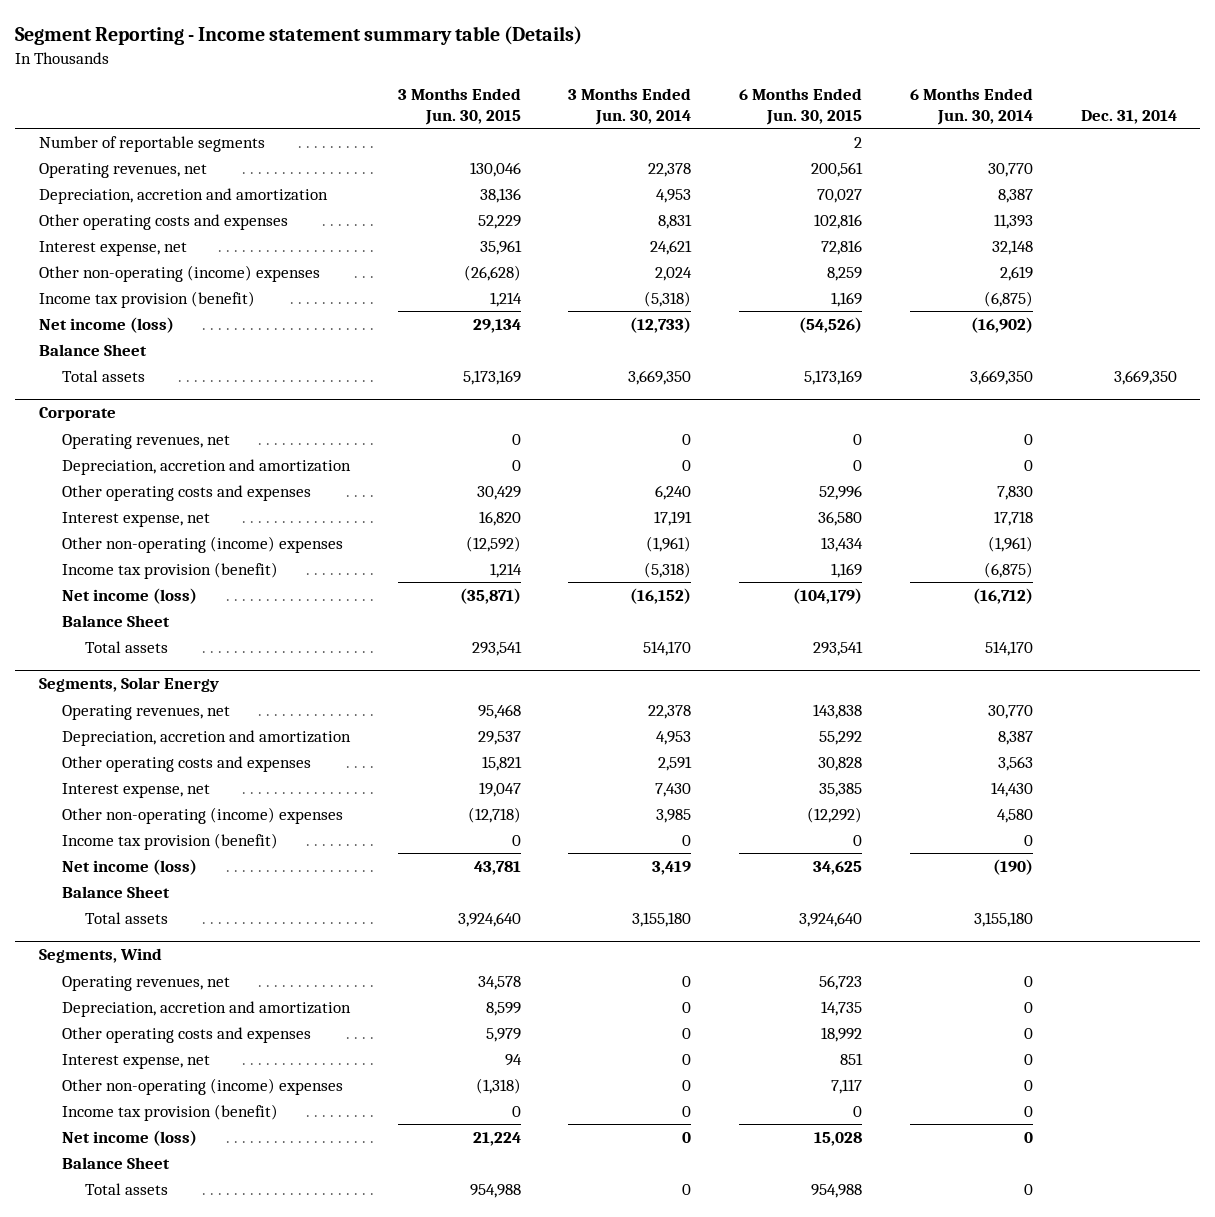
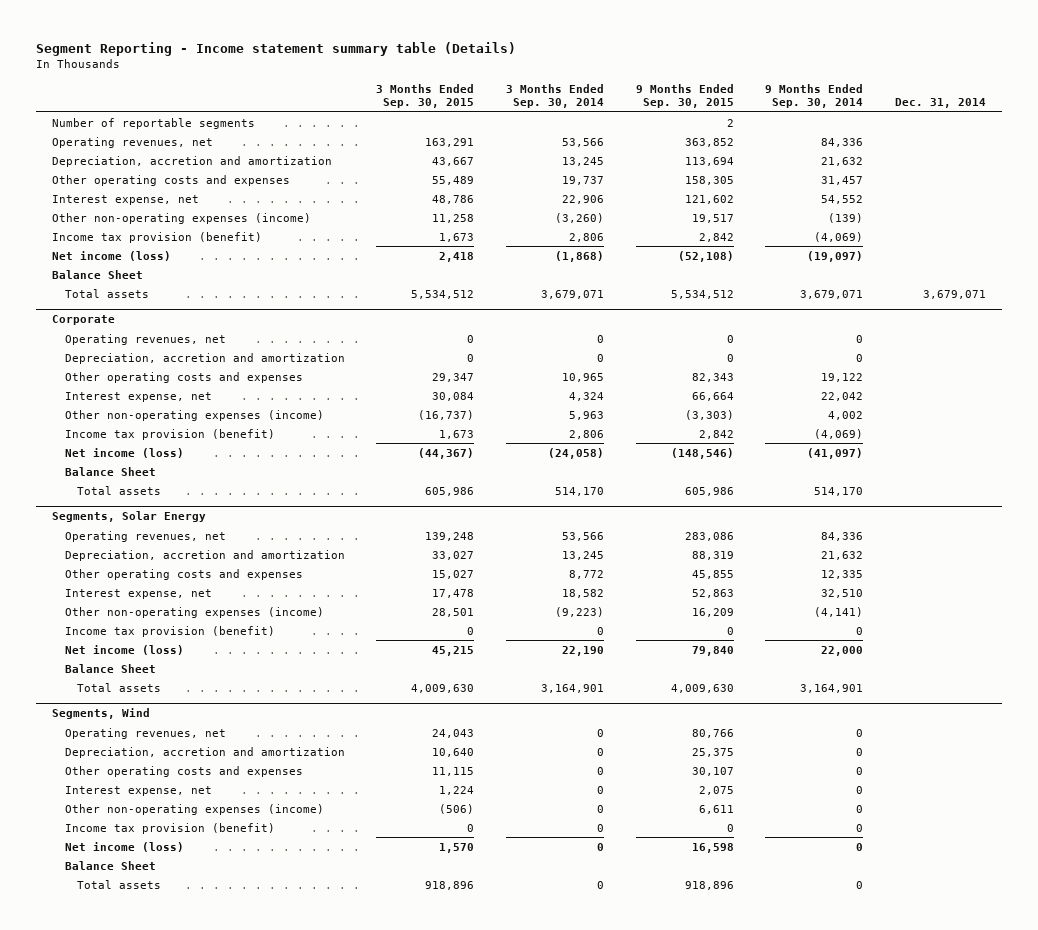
[397,87,521,126] 3 Months Ended Jun. 30, 2015 -> none
[568,87,692,126] 3 Months Ended Jun. 30, 2014 -> none
[739,87,863,126] 6 Months Ended Jun. 30, 2015 -> none
[909,87,1033,126] 6 Months Ended Jun. 30, 2014 -> none
none -> [376,83,475,109] 3 Months Ended Sep. 30, 2015
none -> [505,83,604,109] 3 Months Ended Sep. 30, 2014
none -> [635,83,734,109] 9 Months Ended Sep. 30, 2015
none -> [765,83,864,109] 9 Months Ended Sep. 30, 2014
[38,264,320,282] Other non-operating (income) expenses -> [51,212,311,224] Other non-operating expenses (income)
[1113,369,1177,385] 3,669,350 -> [923,289,987,299] 3,679,071
[61,535,343,553] Other non-operating (income) expenses -> [64,409,324,421] Other non-operating expenses (income)
[61,806,343,824] Other non-operating (income) expenses -> [64,606,324,618] Other non-operating expenses (income)
[61,1077,343,1095] Other non-operating (income) expenses -> [64,803,324,815] Other non-operating expenses (income)

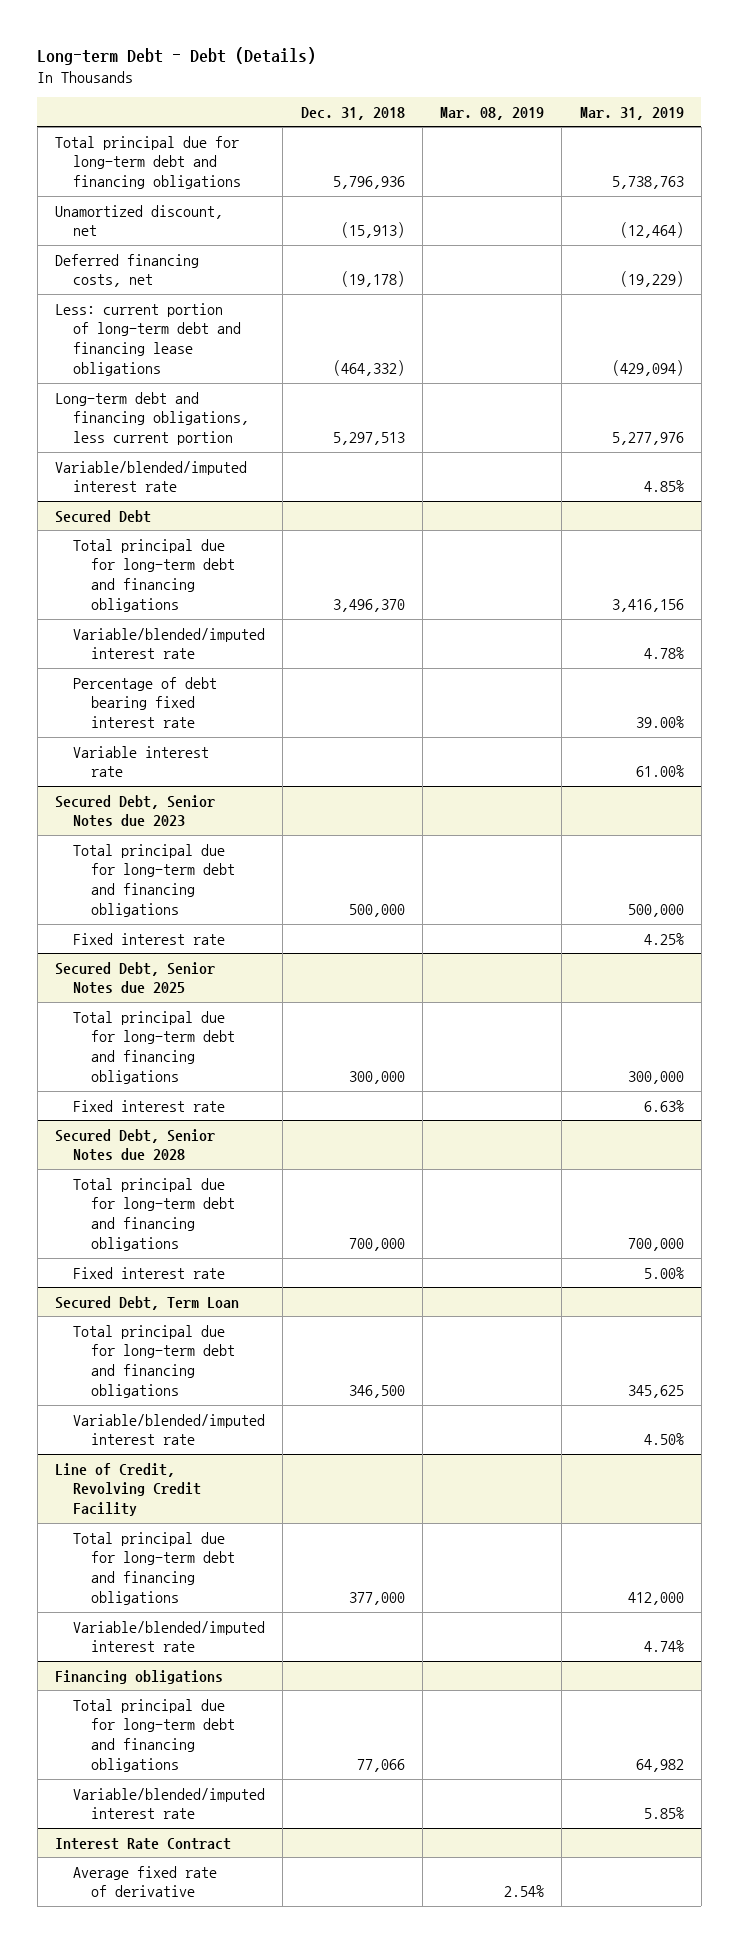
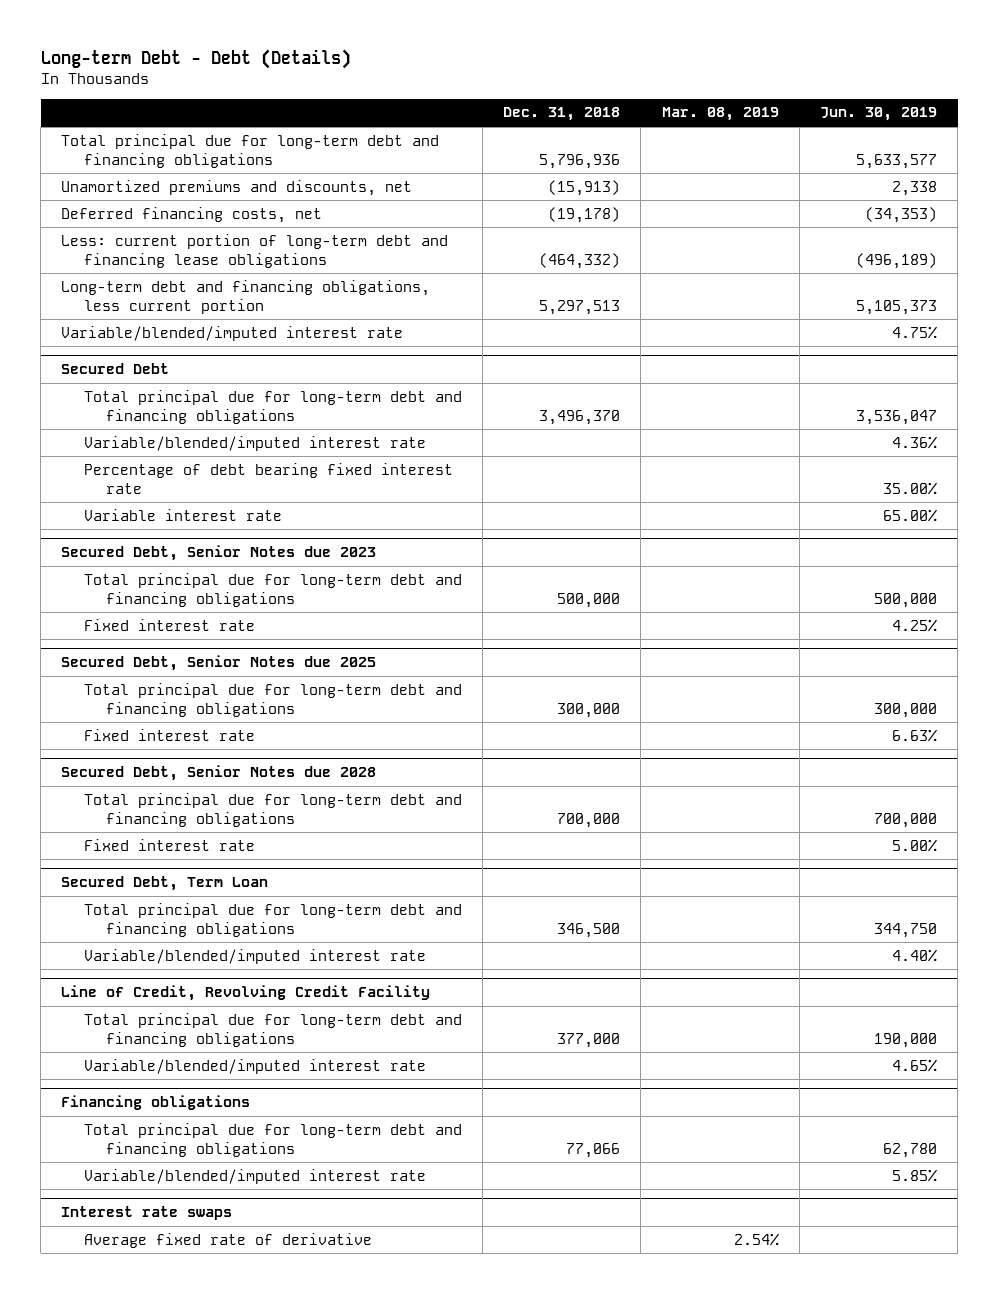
[579,106,684,120] Mar. 31, 2019 -> none
none -> [820,107,938,122] Jun. 30, 2019
[55,204,224,237] Unamortized discount, net -> [61,179,413,196] Unamortized premiums and discounts, net
[55,1837,232,1850] Interest Rate Contract -> [61,1206,233,1221] Interest rate swaps

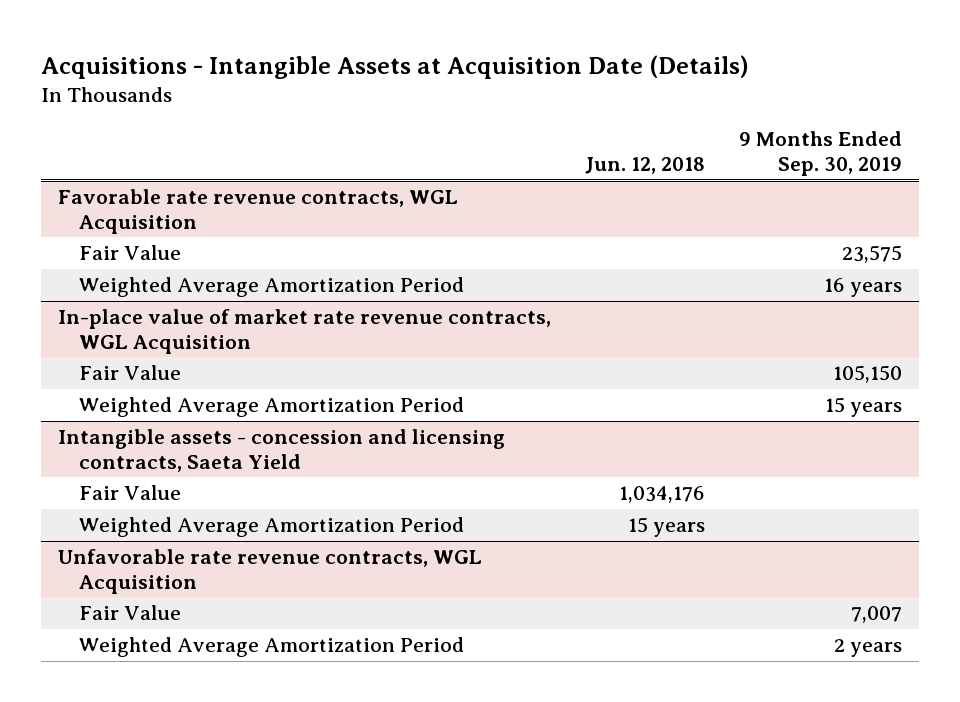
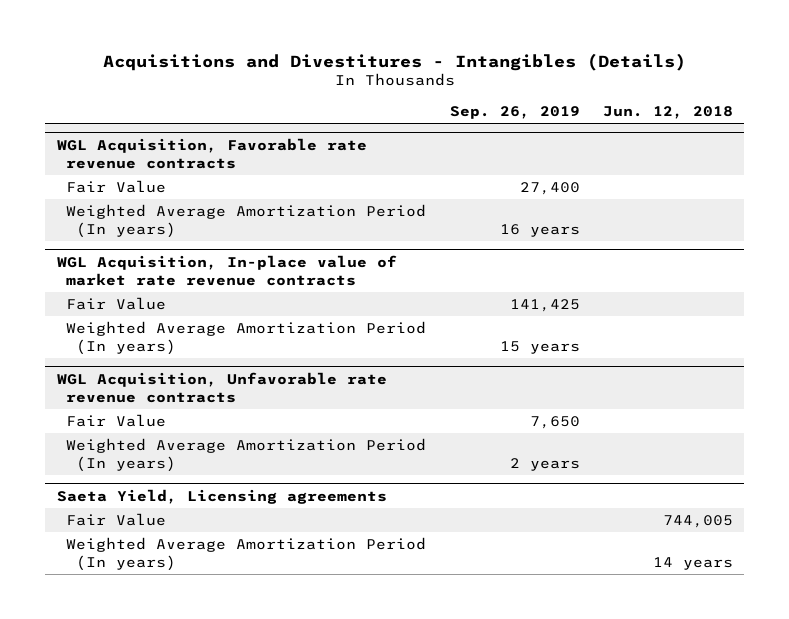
[40,54,749,79] Acquisitions - Intangible Assets at Acquisition Date (Details) -> [102,52,686,71] Acquisitions and Divestitures - Intangibles (Details)
[738,131,902,177] 9 Months Ended Sep. 30, 2019 -> none
none -> [449,105,580,119] Sep. 26, 2019
[57,189,458,234] Favorable rate revenue contracts, WGL Acquisition -> [56,137,367,169] WGL Acquisition, Favorable rate revenue contracts
[79,277,465,298] Weighted Average Amortization Period -> [66,203,427,238] Weighted Average Amortization Period (In years)
[57,309,551,354] In-place value of market rate revenue contracts, WGL Acquisition -> [56,254,397,286] WGL Acquisition, In-place value of market rate revenue contracts
[57,429,505,472] Intangible assets - concession and licensing contracts, Saeta Yield -> none
[79,485,182,501] Fair Value -> none
[79,517,465,538] Weighted Average Amortization Period -> none
[79,397,465,418] Weighted Average Amortization Period -> [66,320,427,355] Weighted Average Amortization Period (In years)
[57,549,482,594] Unfavorable rate revenue contracts, WGL Acquisition -> [56,371,387,403] WGL Acquisition, Unfavorable rate revenue contracts
[79,637,465,658] Weighted Average Amortization Period -> [66,437,427,472] Weighted Average Amortization Period (In years)
none -> [56,488,387,504] Saeta Yield, Licensing agreements
none -> [66,512,167,526] Fair Value
none -> [66,536,427,571] Weighted Average Amortization Period (In years)

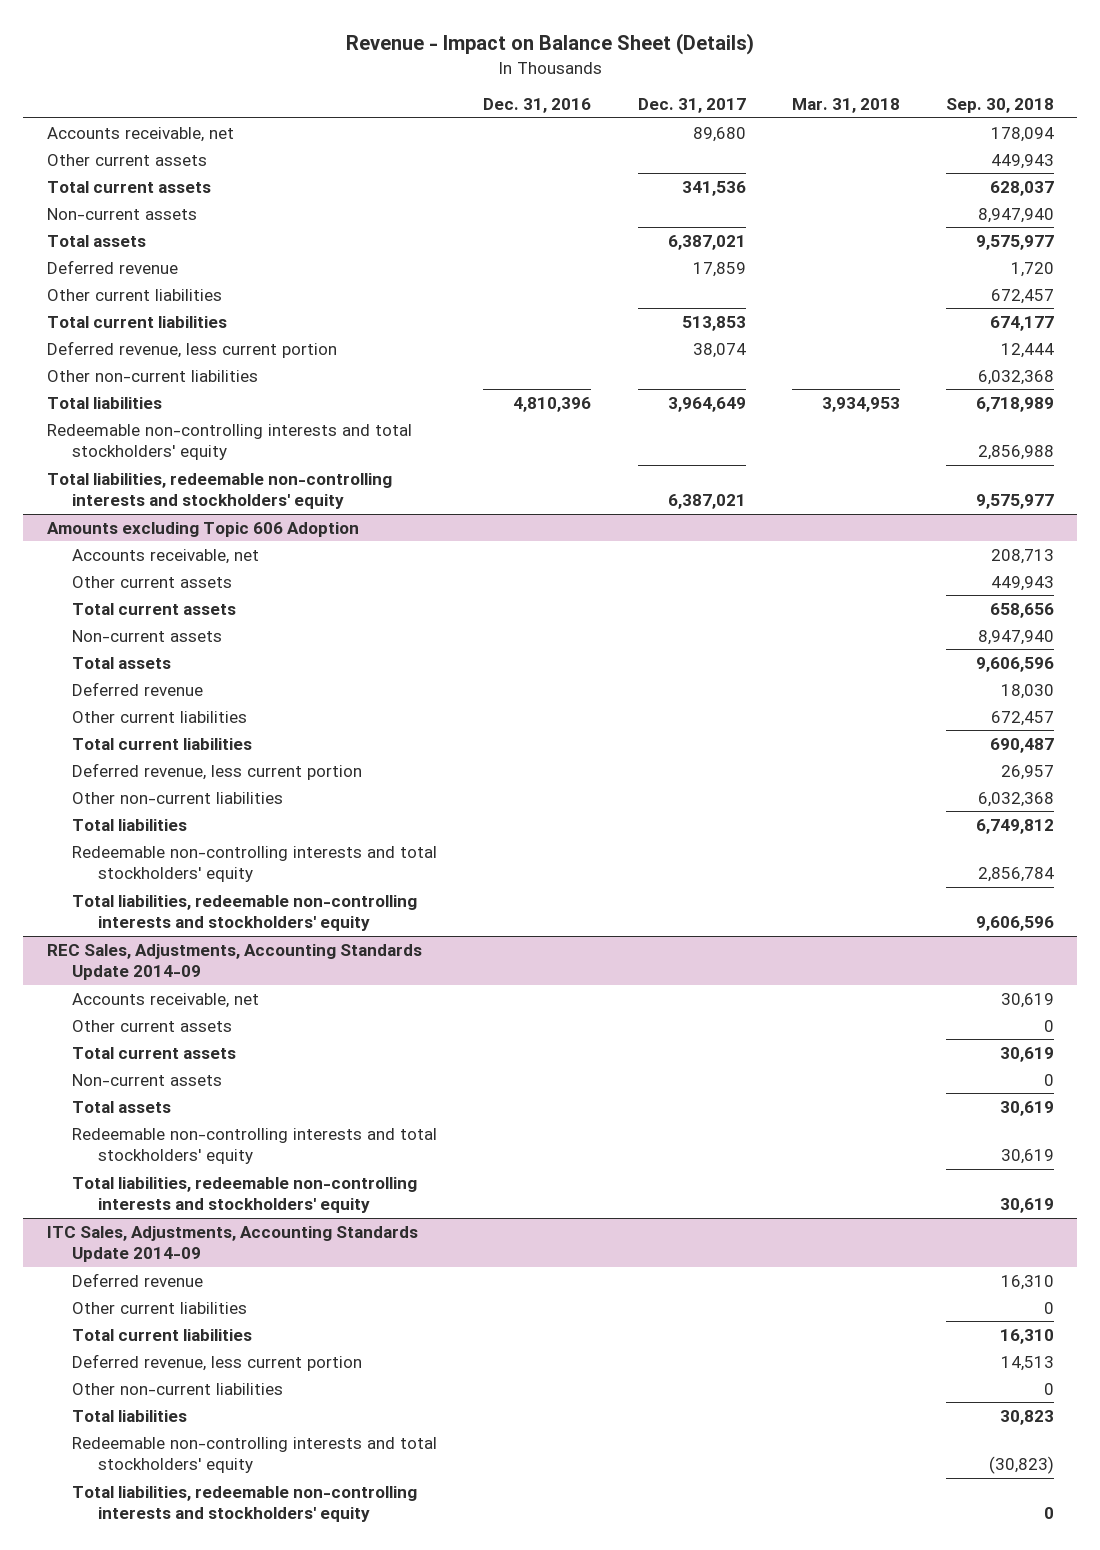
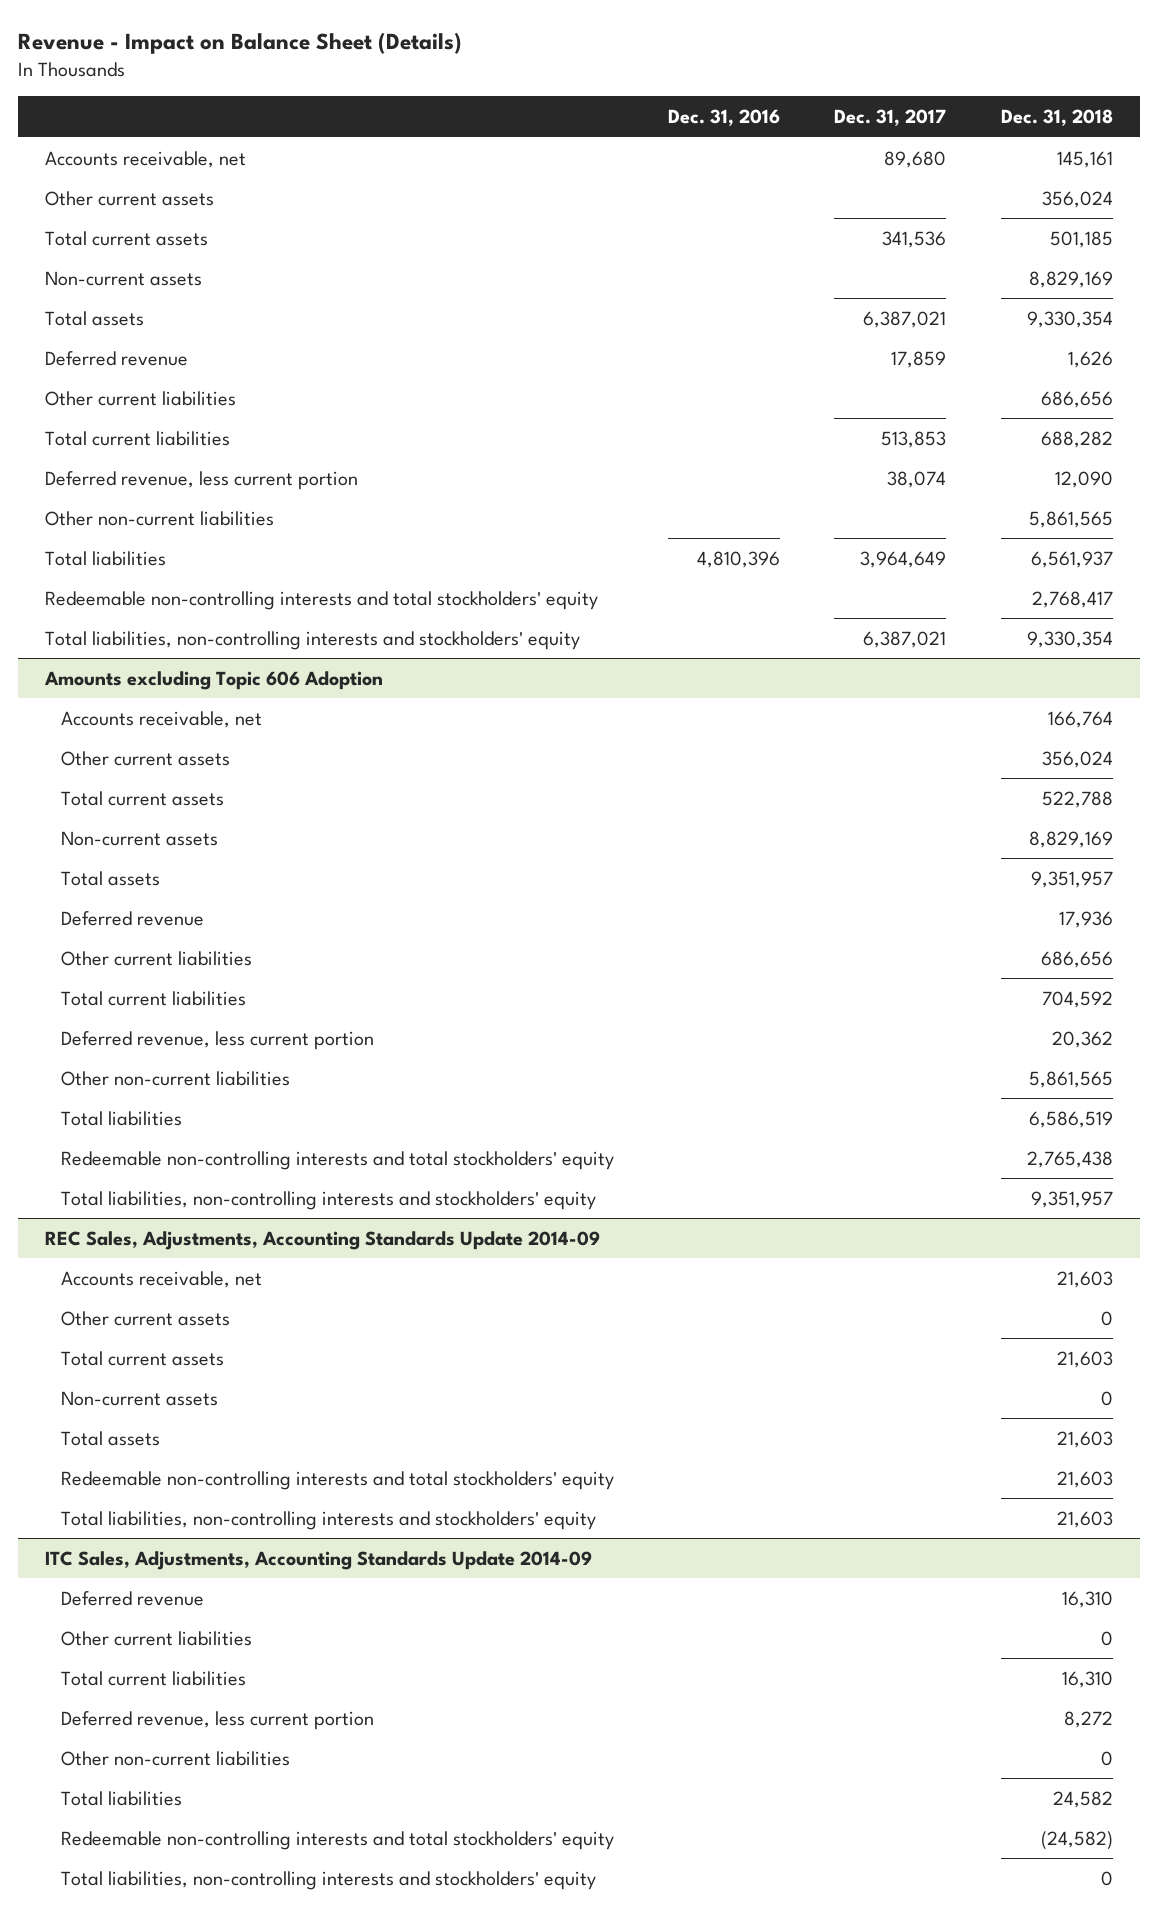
[791,98,900,114] Mar. 31, 2018 -> none
[945,98,1054,114] Sep. 30, 2018 -> none
none -> [1000,109,1113,127] Dec. 31, 2018
[46,472,392,510] Total liabilities, redeemable non-controlling interests and stockholders' equity -> [44,630,580,650] Total liabilities, non-controlling interests and stockholders' equity
[72,894,418,932] Total liabilities, redeemable non-controlling interests and stockholders' equity -> [60,1190,596,1210] Total liabilities, non-controlling interests and stockholders' equity
[72,1176,418,1214] Total liabilities, redeemable non-controlling interests and stockholders' equity -> [60,1510,596,1530] Total liabilities, non-controlling interests and stockholders' equity
[72,1485,418,1523] Total liabilities, redeemable non-controlling interests and stockholders' equity -> [60,1870,596,1890] Total liabilities, non-controlling interests and stockholders' equity

